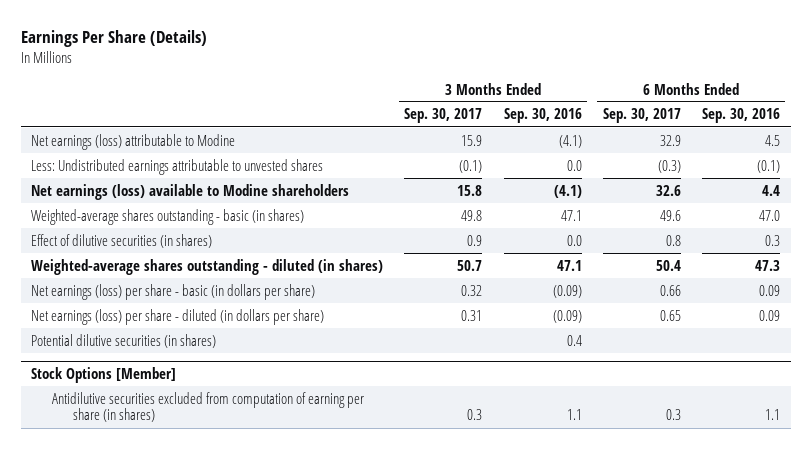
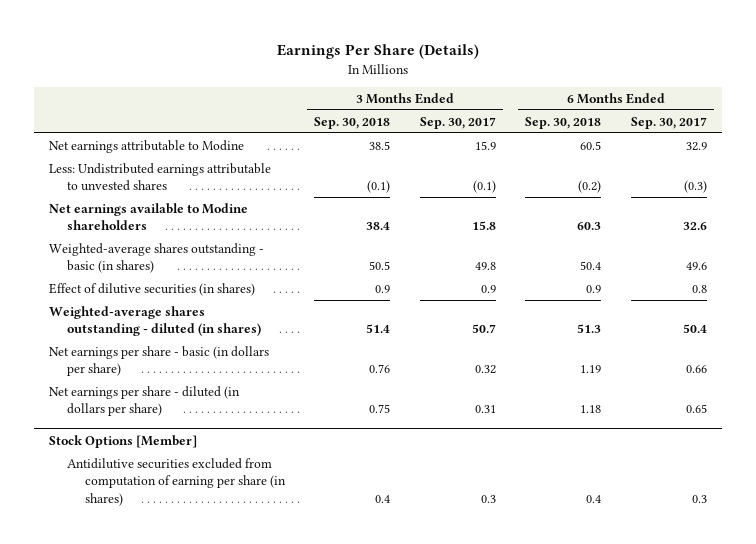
[503,108,582,124] Sep. 30, 2016 -> none
[701,108,780,124] Sep. 30, 2016 -> none
none -> [314,116,391,129] Sep. 30, 2018
none -> [525,116,602,129] Sep. 30, 2018
[31,133,236,150] Net earnings (loss) attributable to Modine -> [48,139,244,153] Net earnings attributable to Modine
[31,183,350,200] Net earnings (loss) available to Modine shareholders -> [48,202,248,231] Net earnings available to Modine shareholders
[31,333,217,348] Potential dilutive securities (in shares) -> none
[31,283,316,300] Net earnings (loss) per share - basic (in dollars per share) -> [48,345,269,377] Net earnings per share - basic (in dollars per share)
[31,308,325,325] Net earnings (loss) per share - diluted (in dollars per share) -> [48,385,240,417] Net earnings per share - diluted (in dollars per share)

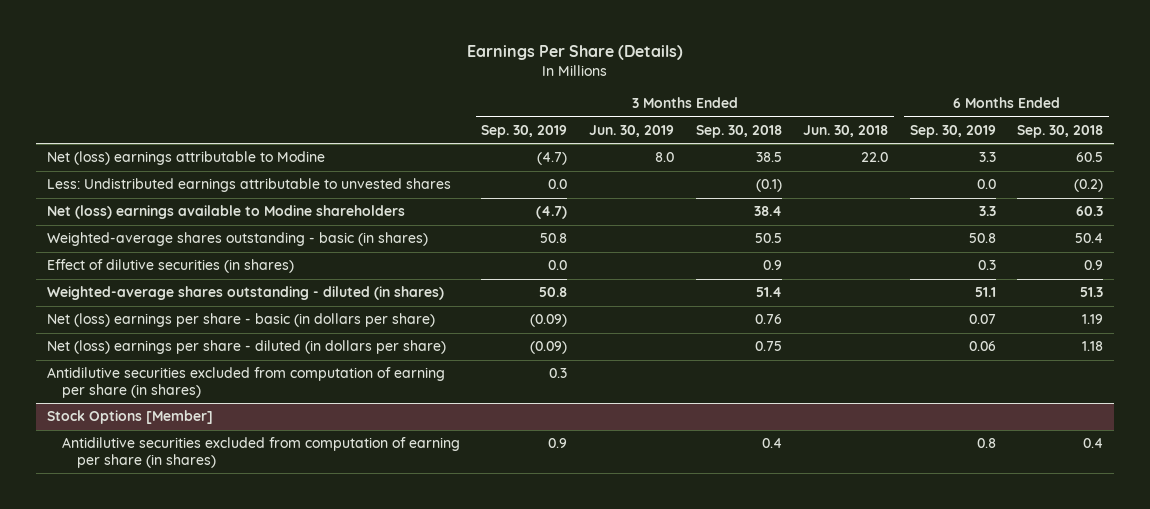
[419,116,496,129] Sep. 30, 2017 -> none
[630,116,707,129] Sep. 30, 2017 -> none
none -> [481,124,568,138] Sep. 30, 2019
none -> [588,124,674,137] Jun. 30, 2019
none -> [803,124,889,137] Jun. 30, 2018
none -> [909,124,996,138] Sep. 30, 2019
[48,139,244,153] Net earnings attributable to Modine -> [46,151,325,166] Net (loss) earnings attributable to Modine
[48,202,248,231] Net earnings available to Modine shareholders -> [46,205,405,220] Net (loss) earnings available to Modine shareholders
[48,345,269,377] Net earnings per share - basic (in dollars per share) -> [46,313,435,328] Net (loss) earnings per share - basic (in dollars per share)
[48,385,240,417] Net earnings per share - diluted (in dollars per share) -> [46,340,446,355] Net (loss) earnings per share - diluted (in dollars per share)
none -> [46,367,445,398] Antidilutive securities excluded from computation of earning per share (in shares)

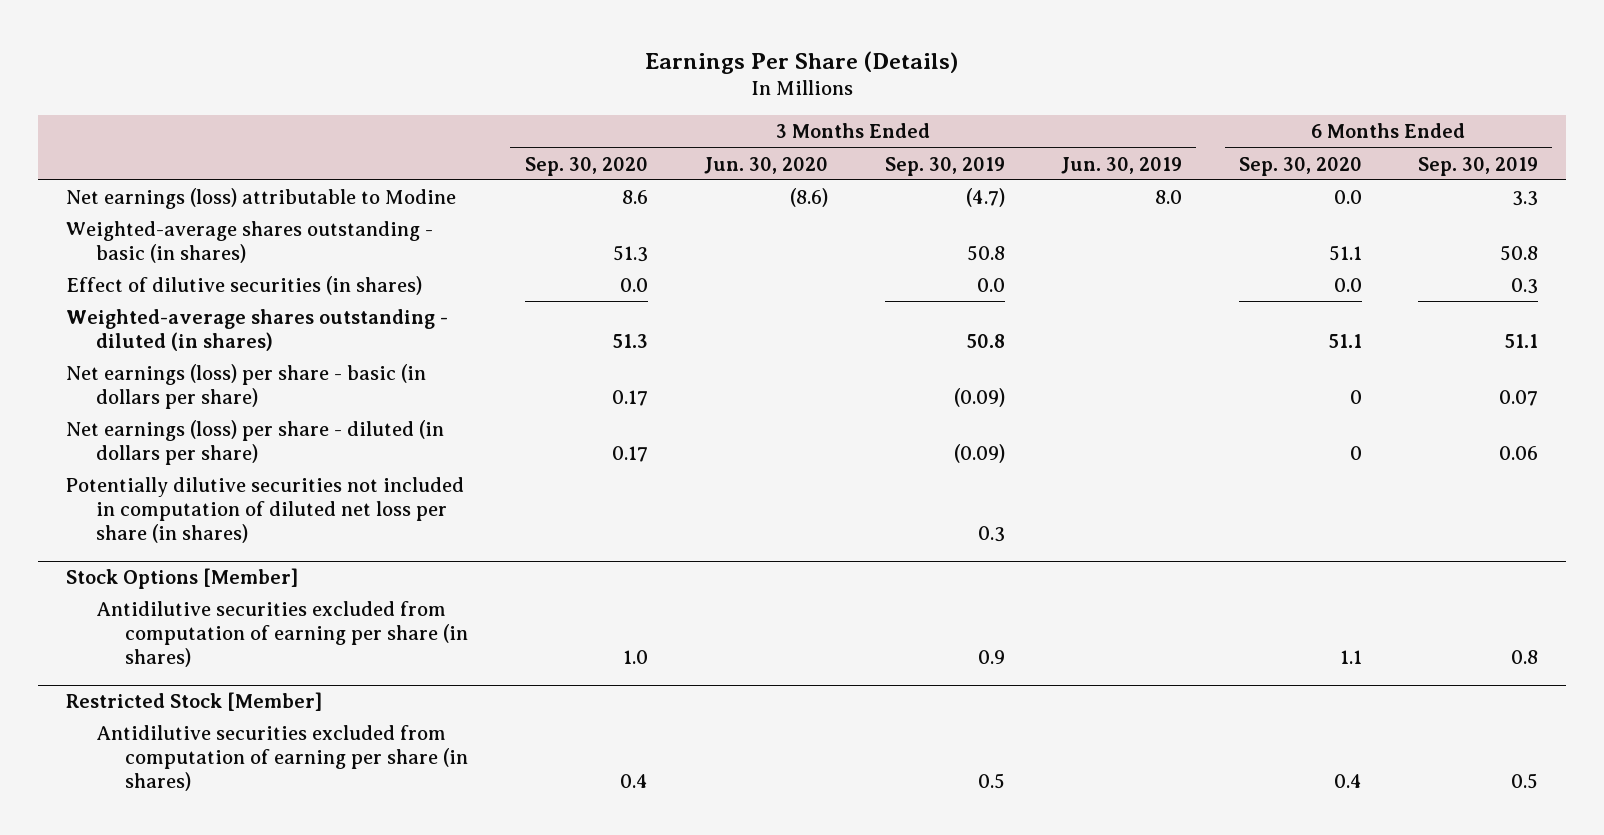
[695,124,782,138] Sep. 30, 2018 -> none
[803,124,889,137] Jun. 30, 2018 -> none
[1017,124,1104,138] Sep. 30, 2018 -> none
none -> [524,156,648,176] Sep. 30, 2020
none -> [704,156,829,174] Jun. 30, 2020
none -> [1238,156,1362,176] Sep. 30, 2020
[46,178,451,193] Less: Undistributed earnings attributable to unvested shares -> none
[46,205,405,220] Net (loss) earnings available to Modine shareholders -> none
[46,151,325,166] Net (loss) earnings attributable to Modine -> [66,188,457,210] Net earnings (loss) attributable to Modine
[46,367,445,398] Antidilutive securities excluded from computation of earning per share (in shares) -> none
[46,313,435,328] Net (loss) earnings per share - basic (in dollars per share) -> [66,364,427,410] Net earnings (loss) per share - basic (in dollars per share)
[46,340,446,355] Net (loss) earnings per share - diluted (in dollars per share) -> [66,420,445,466] Net earnings (loss) per share - diluted (in dollars per share)
none -> [66,477,465,544] Potentially dilutive securities not included in computation of diluted net loss per share (in shares)
none -> [66,692,323,712] Restricted Stock [Member]
none -> [95,725,469,792] Antidilutive securities excluded from computation of earning per share (in shares)

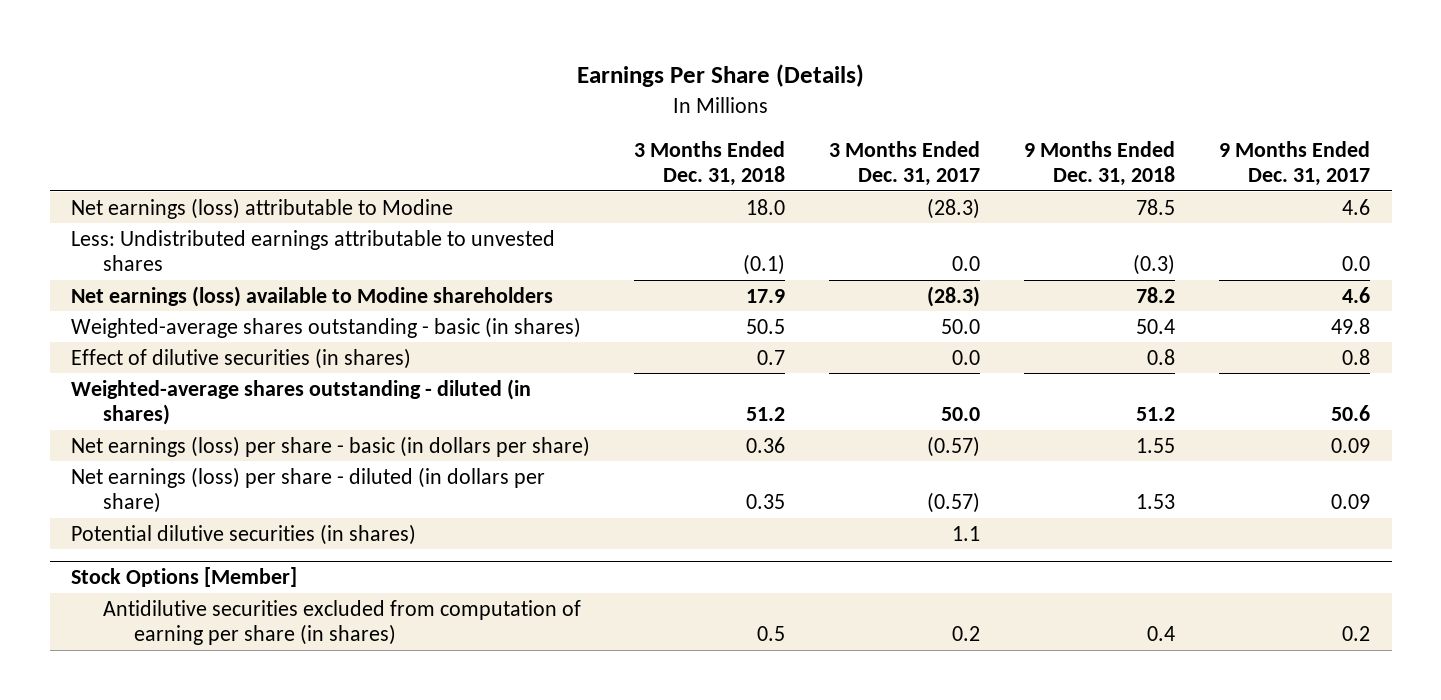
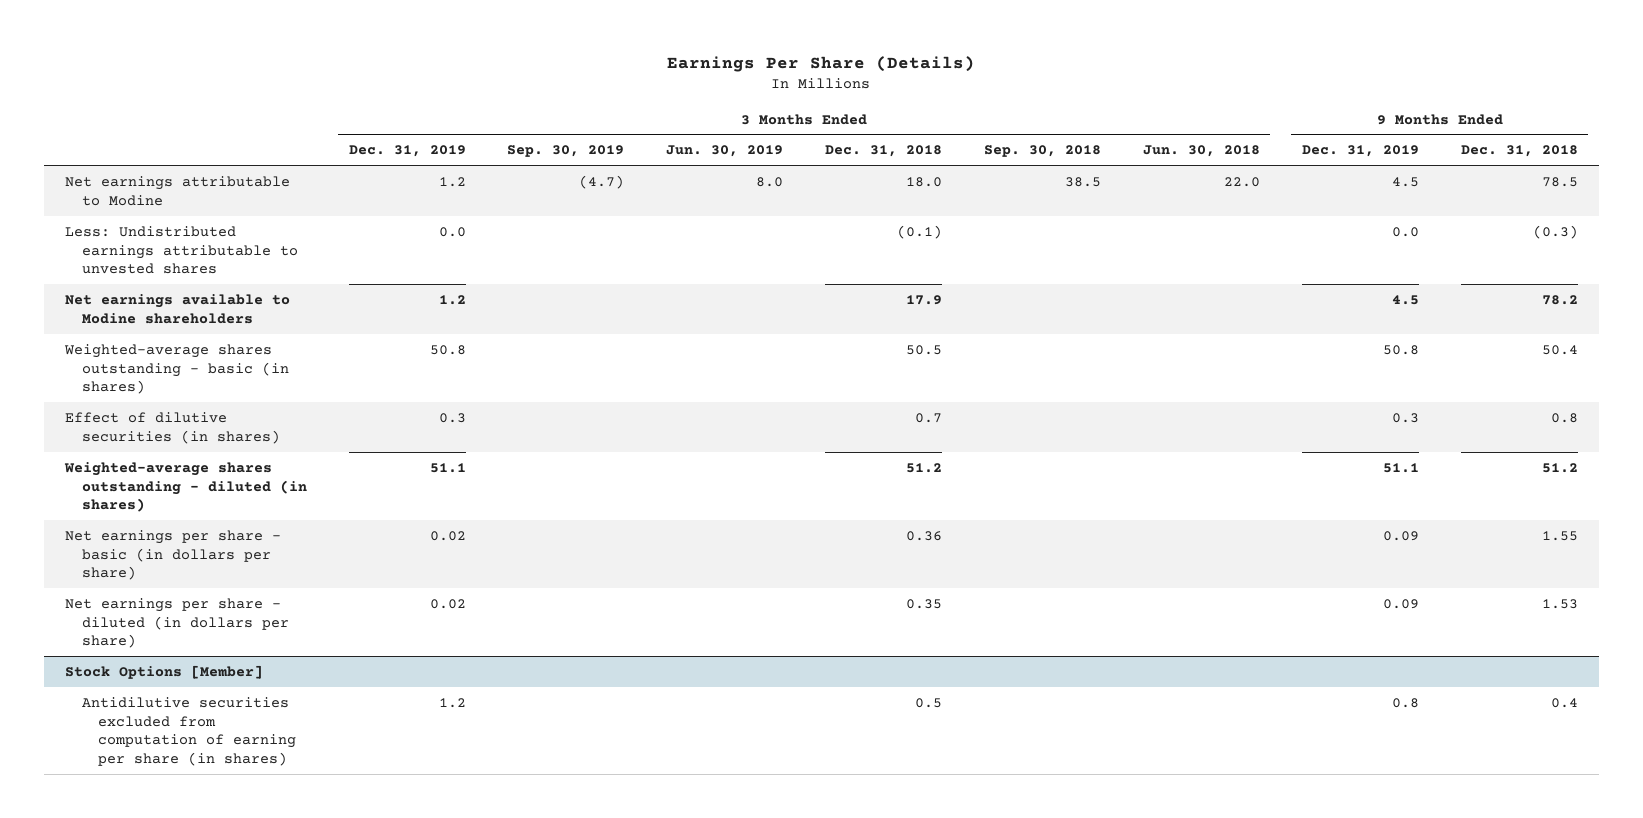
[829,140,981,187] 3 Months Ended Dec. 31, 2017 -> none
[1218,140,1370,187] 9 Months Ended Dec. 31, 2017 -> none
none -> [348,145,466,158] Dec. 31, 2019
none -> [507,145,625,158] Sep. 30, 2019
none -> [666,145,784,158] Jun. 30, 2019
none -> [984,145,1102,158] Sep. 30, 2018
none -> [1142,145,1260,158] Jun. 30, 2018
none -> [1301,145,1419,158] Dec. 31, 2019
[71,197,454,219] Net earnings (loss) attributable to Modine -> [65,175,291,206] Net earnings attributable to Modine
[71,285,554,307] Net earnings (loss) available to Modine shareholders -> [65,293,291,324] Net earnings available to Modine shareholders
[71,523,417,545] Potential dilutive securities (in shares) -> none
[71,435,591,457] Net earnings (loss) per share - basic (in dollars per share) -> [65,529,282,581] Net earnings per share - basic (in dollars per share)
[71,466,546,514] Net earnings (loss) per share - diluted (in dollars per share) -> [65,597,289,649] Net earnings per share - diluted (in dollars per share)

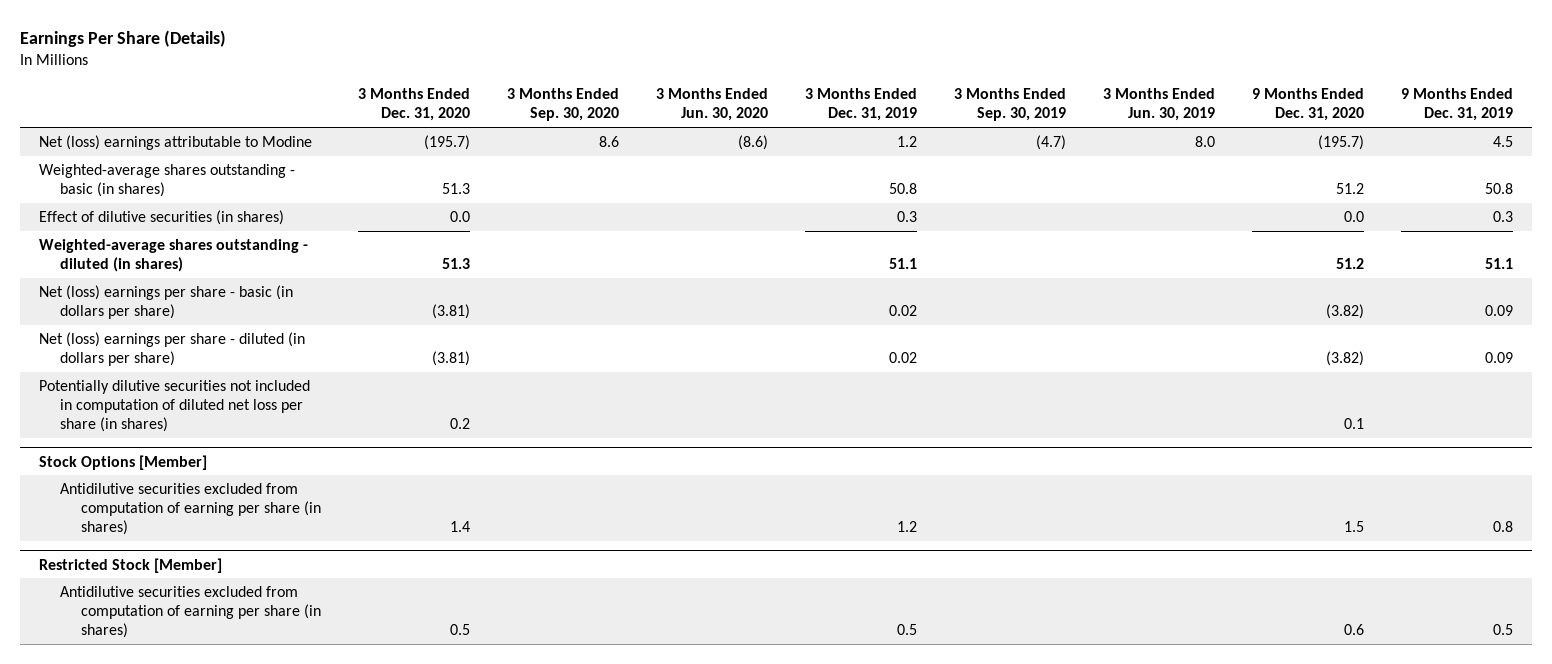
[825,145,943,158] Dec. 31, 2018 -> none
[984,145,1102,158] Sep. 30, 2018 -> none
[1142,145,1260,158] Jun. 30, 2018 -> none
[1460,145,1578,158] Dec. 31, 2018 -> none
none -> [357,87,470,122] 3 Months Ended Dec. 31, 2020
none -> [506,87,619,122] 3 Months Ended Sep. 30, 2020
none -> [655,87,768,122] 3 Months Ended Jun. 30, 2020
none -> [1252,87,1365,122] 9 Months Ended Dec. 31, 2020
[65,225,298,275] Less: Undistributed earnings attributable to unvested shares -> none
[65,293,291,324] Net earnings available to Modine shareholders -> none
[65,175,291,206] Net earnings attributable to Modine -> [38,134,312,150] Net (loss) earnings attributable to Modine
[65,529,282,581] Net earnings per share - basic (in dollars per share) -> [38,284,293,320] Net (loss) earnings per share - basic (in dollars per share)
[65,597,289,649] Net earnings per share - diluted (in dollars per share) -> [38,331,305,367] Net (loss) earnings per share - diluted (in dollars per share)
none -> [38,379,310,433] Potentially dilutive securities not included in computation of diluted net loss per share (in shares)
none -> [38,557,222,573] Restricted Stock [Member]
none -> [59,585,321,639] Antidilutive securities excluded from computation of earning per share (in shares)

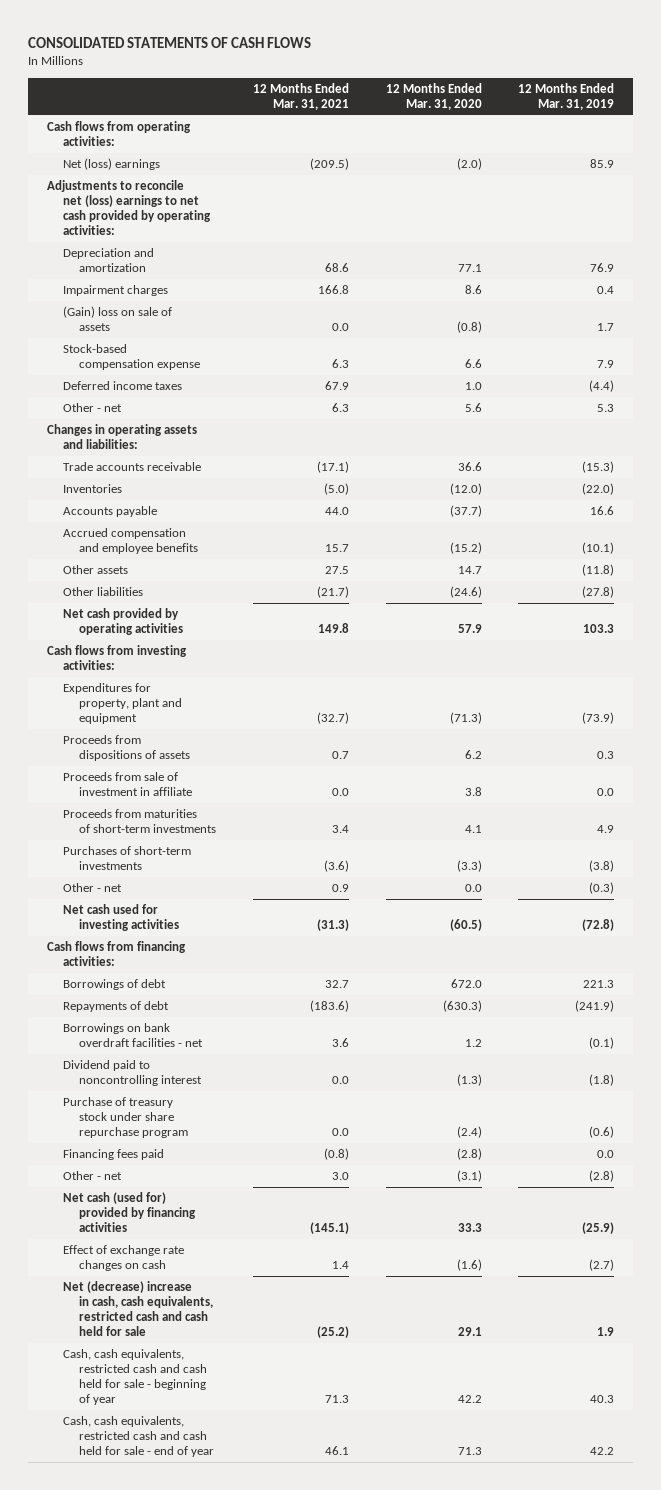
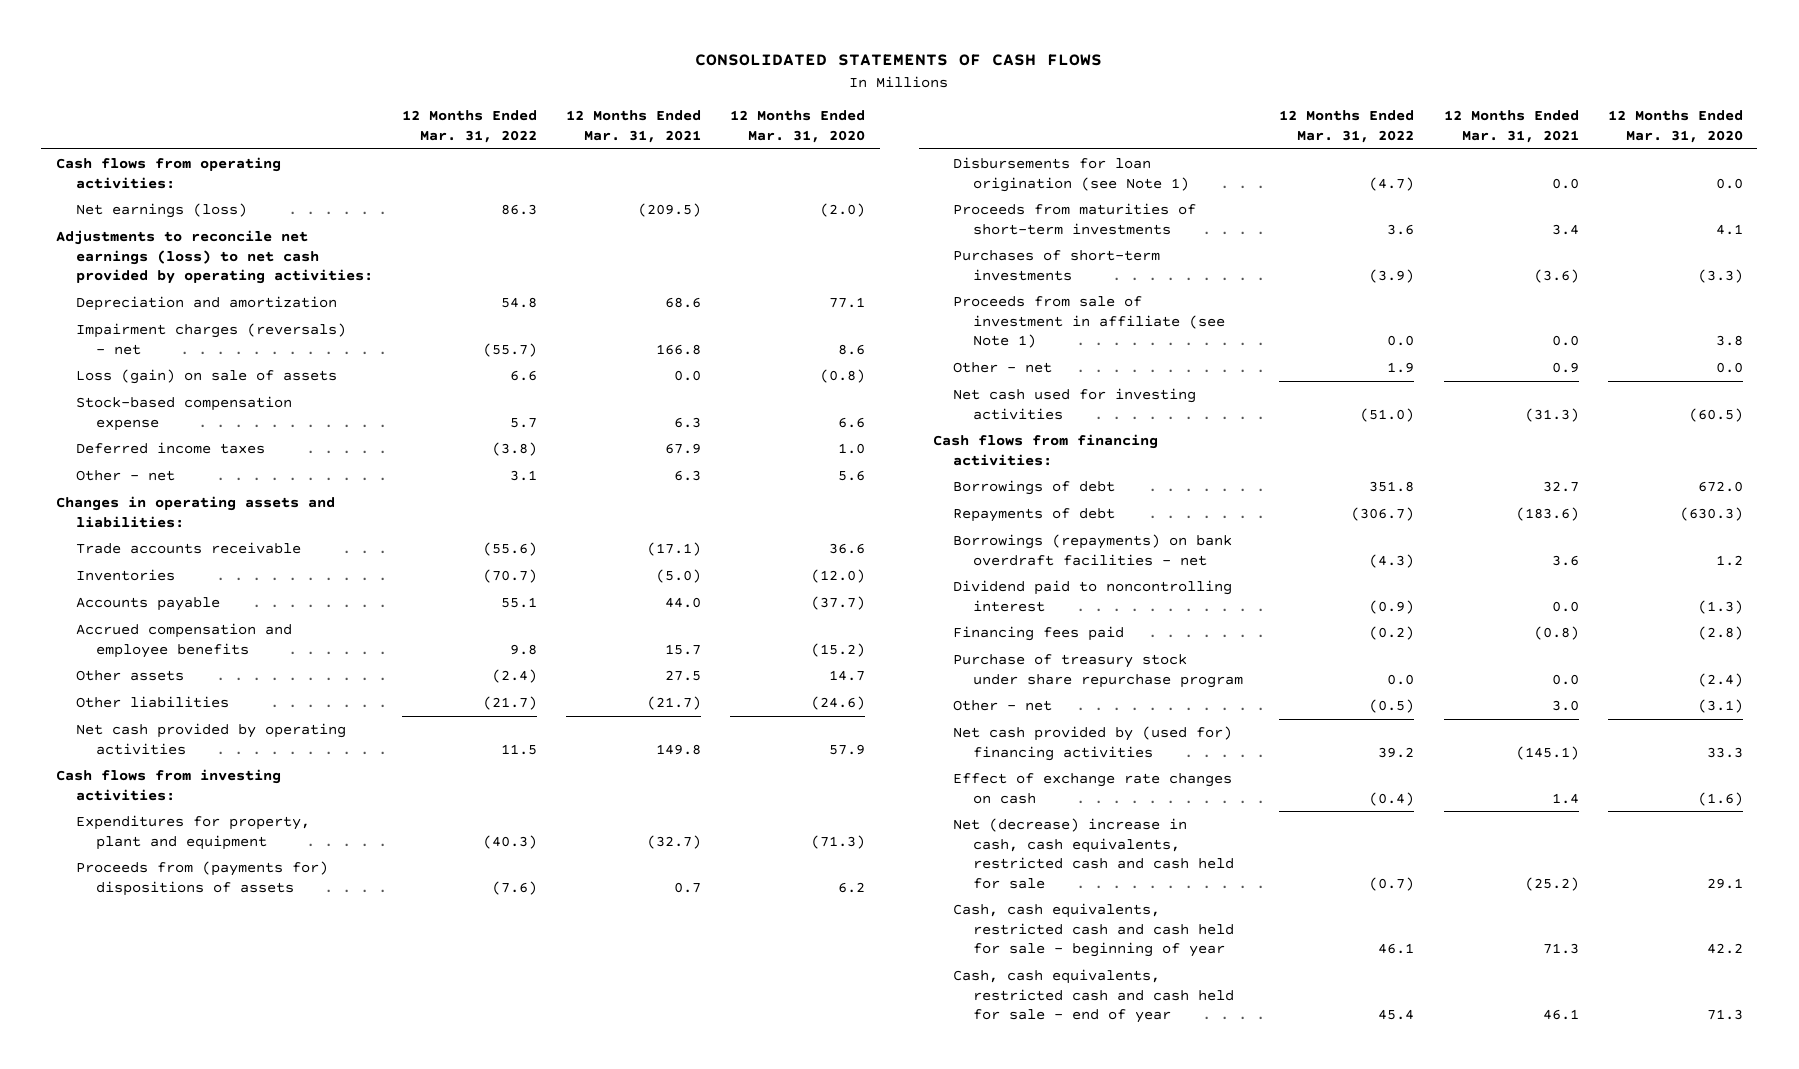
[518,82,615,110] 12 Months Ended Mar. 31, 2019 -> none
none -> [401,110,537,143] 12 Months Ended Mar. 31, 2022
[63,158,161,171] Net (loss) earnings -> [75,202,247,218] Net earnings (loss)
[46,180,212,235] Adjustments to reconcile net (loss) earnings to net cash provided by operating activities: -> [55,229,373,285] Adjustments to reconcile net earnings (loss) to net cash provided by operating activities:
[63,285,169,297] Impairment charges -> [75,322,346,355] Impairment charges (reversals) - net
[63,306,173,332] (Gain) loss on sale of assets -> [75,368,337,384] Loss (gain) on sale of assets
[63,772,193,797] Proceeds from sale of investment in affiliate -> none
[63,735,191,762] Proceeds from dispositions of assets -> [75,860,328,896] Proceeds from (payments for) dispositions of assets
none -> [953,156,1190,192] Disbursements for loan origination (see Note 1)
none -> [953,295,1226,349] Proceeds from sale of investment in affiliate (see Note 1)
[63,1023,204,1048] Borrowings on bank overdraft facilities - net -> [953,533,1233,566] Borrowings (repayments) on bank overdraft facilities - net
[63,1097,189,1138] Purchase of treasury stock under share repurchase program -> [953,653,1244,688] Purchase of treasury stock under share repurchase program
[63,1192,197,1232] Net cash (used for) provided by financing activities -> [953,725,1233,761] Net cash provided by (used for) financing activities

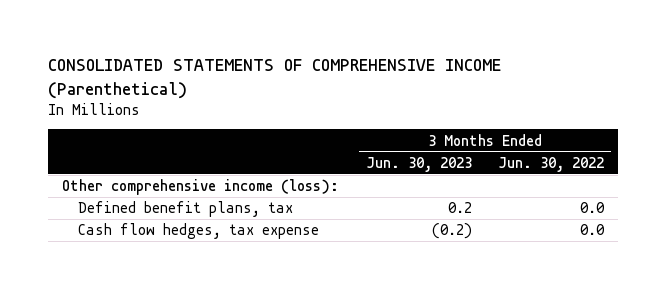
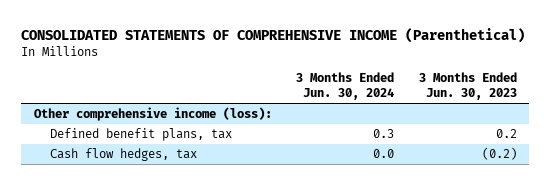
[498,156,605,172] Jun. 30, 2022 -> none
none -> [296,71,395,101] 3 Months Ended Jun. 30, 2024
[77,223,319,240] Cash flow hedges, tax expense -> [49,148,197,162] Cash flow hedges, tax

